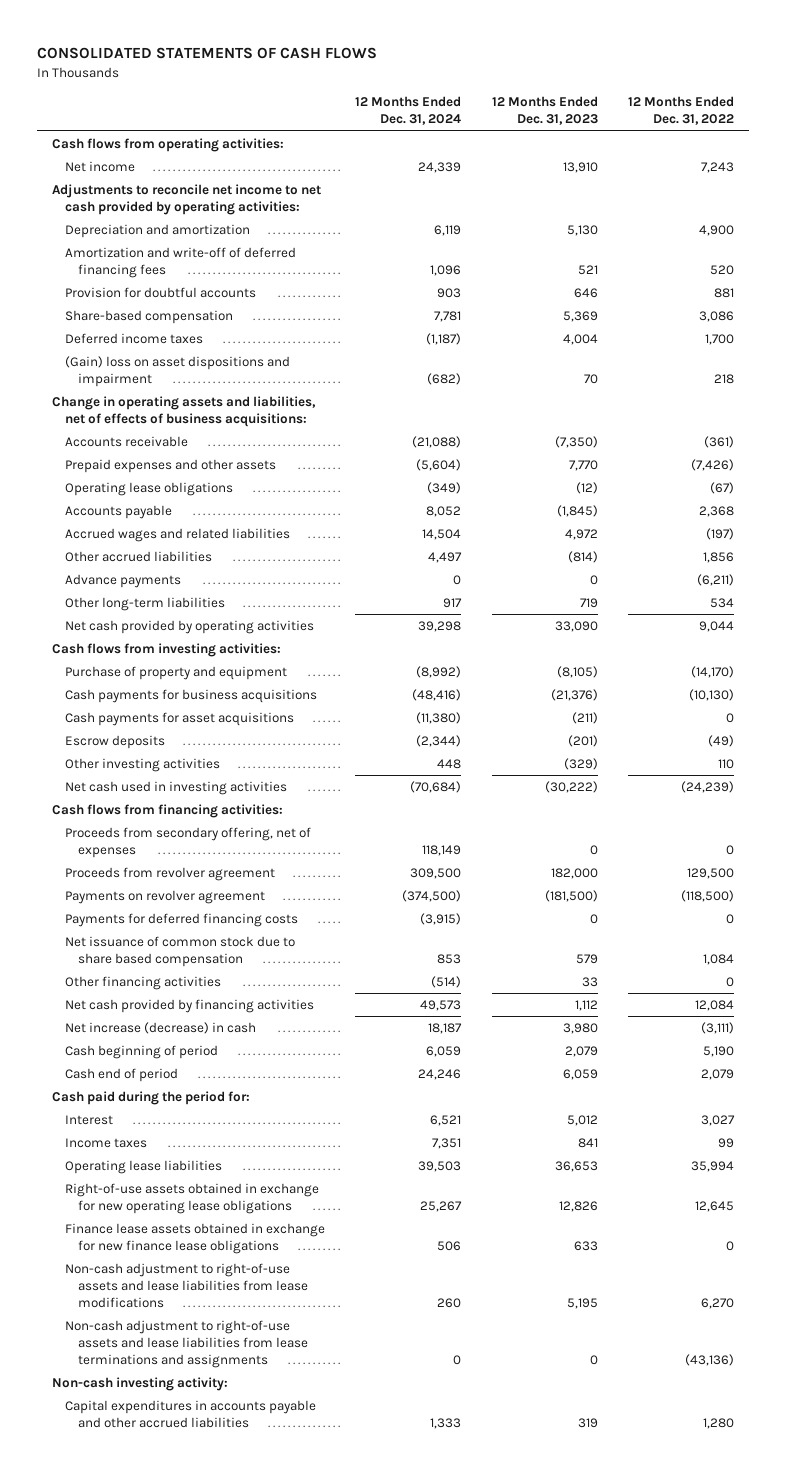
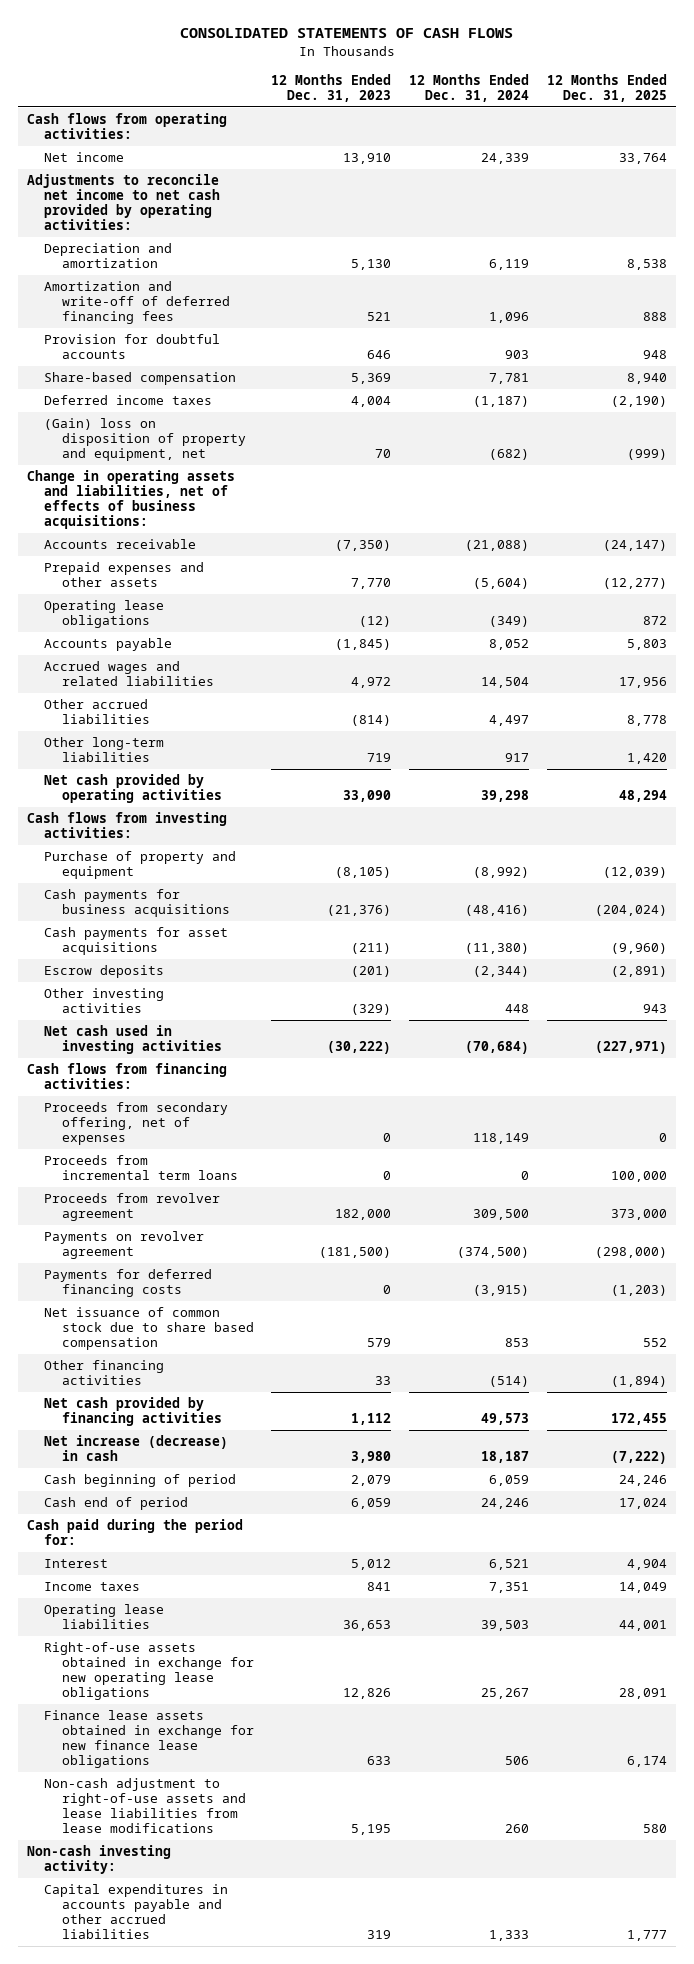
[627,96,734,126] 12 Months Ended Dec. 31, 2022 -> none
none -> [546,73,667,102] 12 Months Ended Dec. 31, 2025
[65,356,291,388] (Gain) loss on asset dispositions and impairment -> [44,418,246,461] (Gain) loss on disposition of property and equipment, net
[65,574,182,589] Advance payments -> none
none -> [44,1155,238,1181] Proceeds from incremental term loans
[65,1320,309,1369] Non-cash adjustment to right-of-use assets and lease liabilities from lease terminations and assignments -> none

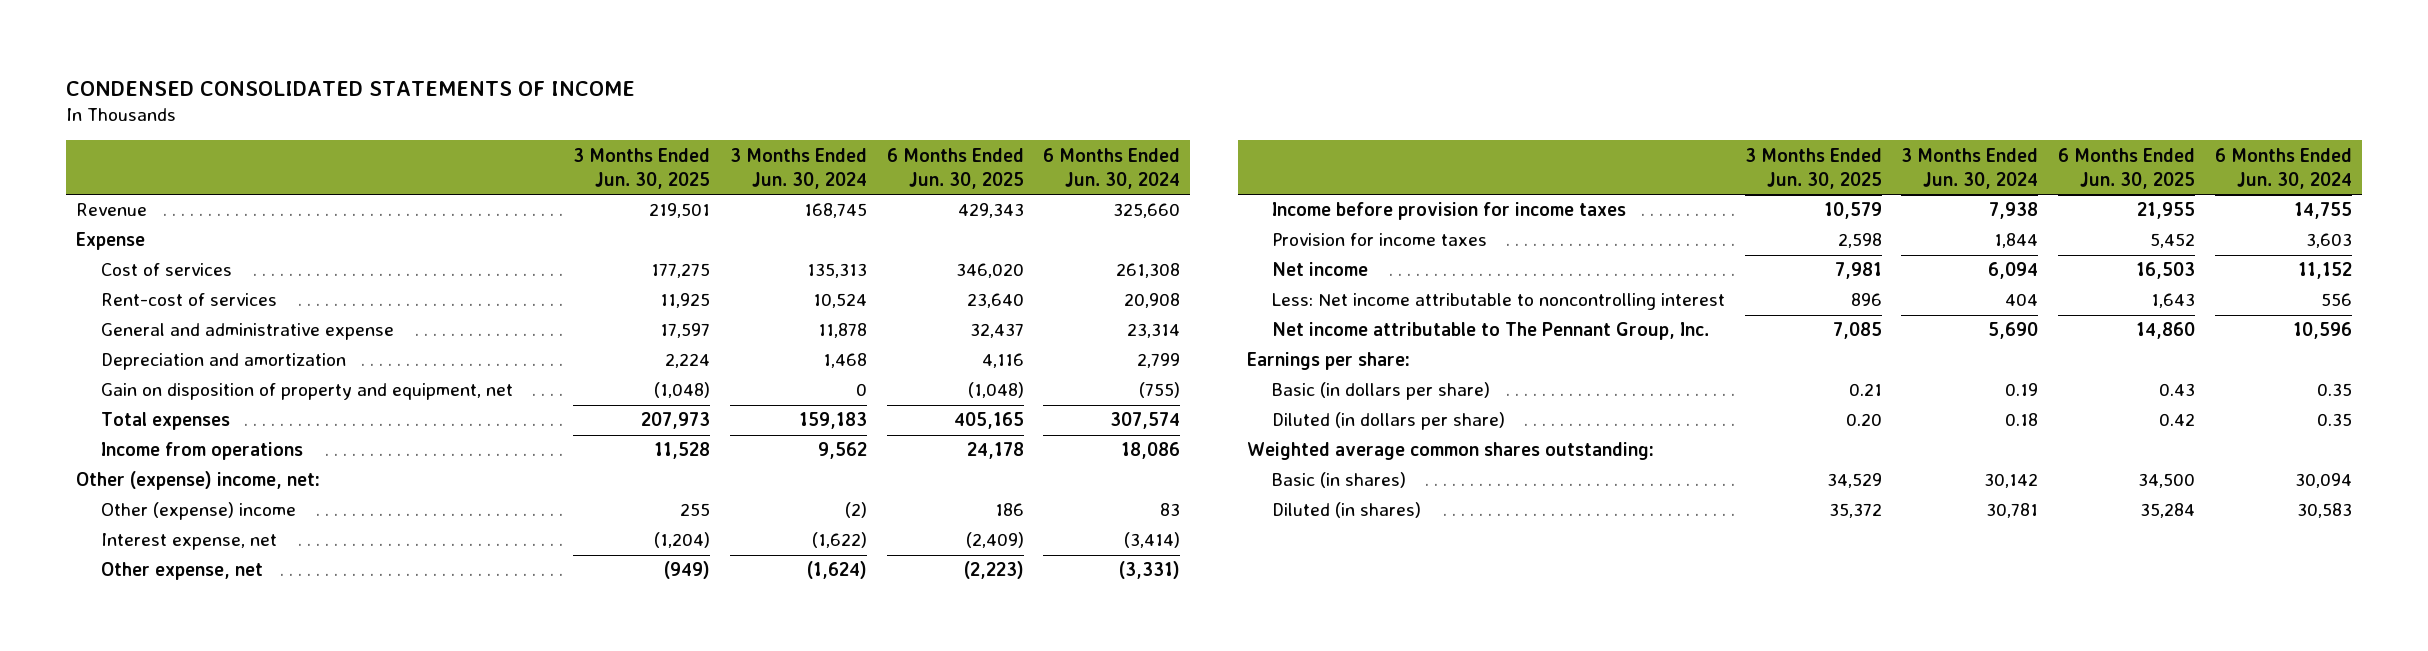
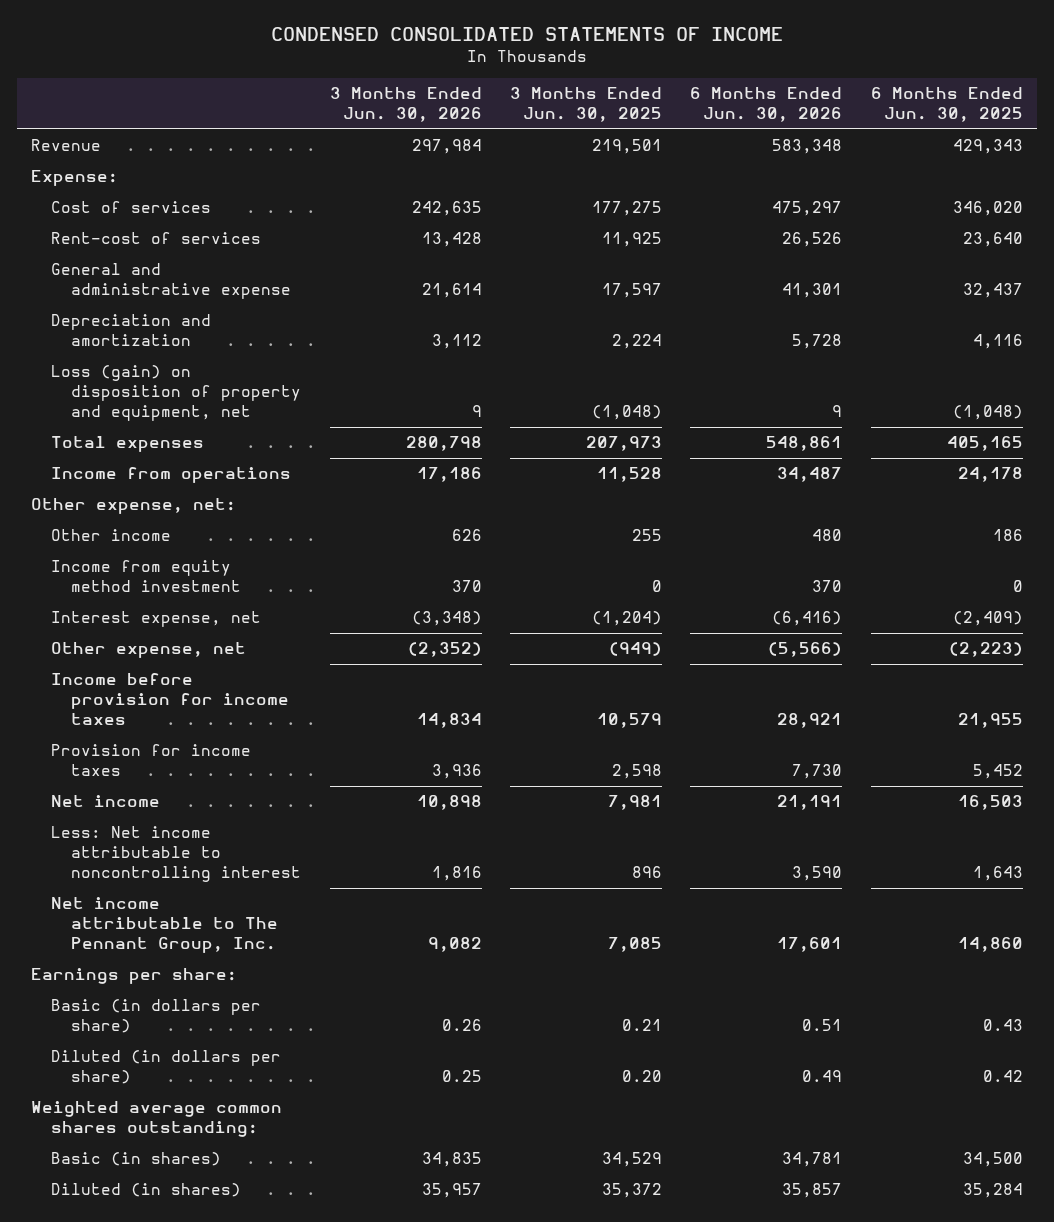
[729,147,867,189] 3 Months Ended Jun. 30, 2024 -> none
[1043,147,1181,189] 6 Months Ended Jun. 30, 2024 -> none
none -> [329,87,482,123] 3 Months Ended Jun. 30, 2026
none -> [690,87,843,123] 6 Months Ended Jun. 30, 2026
[75,232,145,251] Expense -> [31,170,119,187] Expense:
[100,383,513,401] Gain on disposition of property and equipment, net -> [51,365,302,422] Loss (gain) on disposition of property and equipment, net
[75,471,320,491] Other (expense) income, net: -> [31,498,237,515] Other expense, net:
[100,502,296,521] Other (expense) income -> [51,529,172,542] Other income
none -> [51,560,242,593] Income from equity method investment

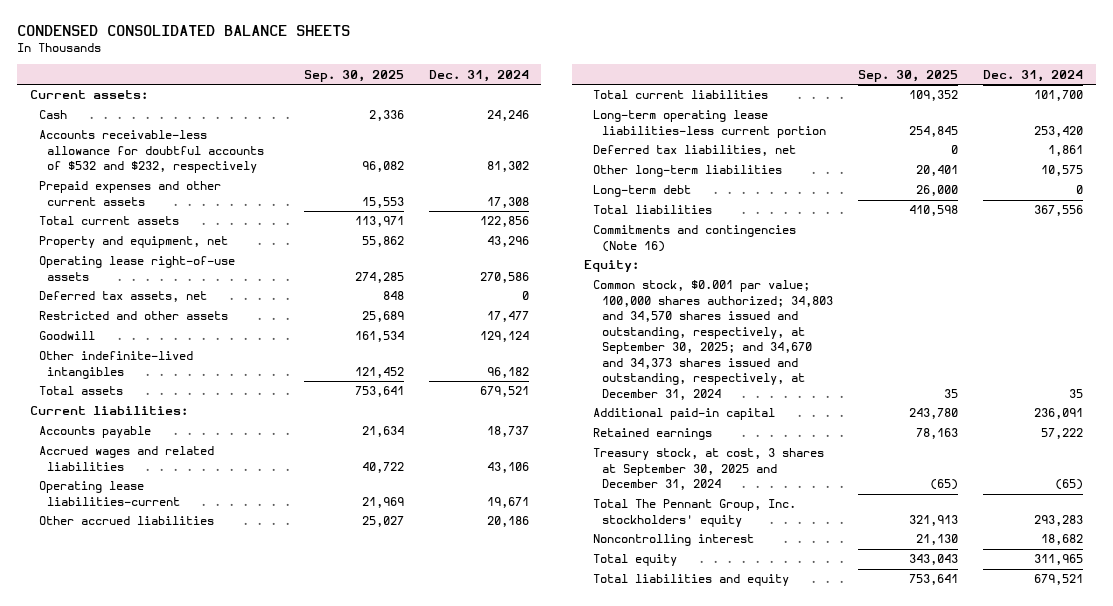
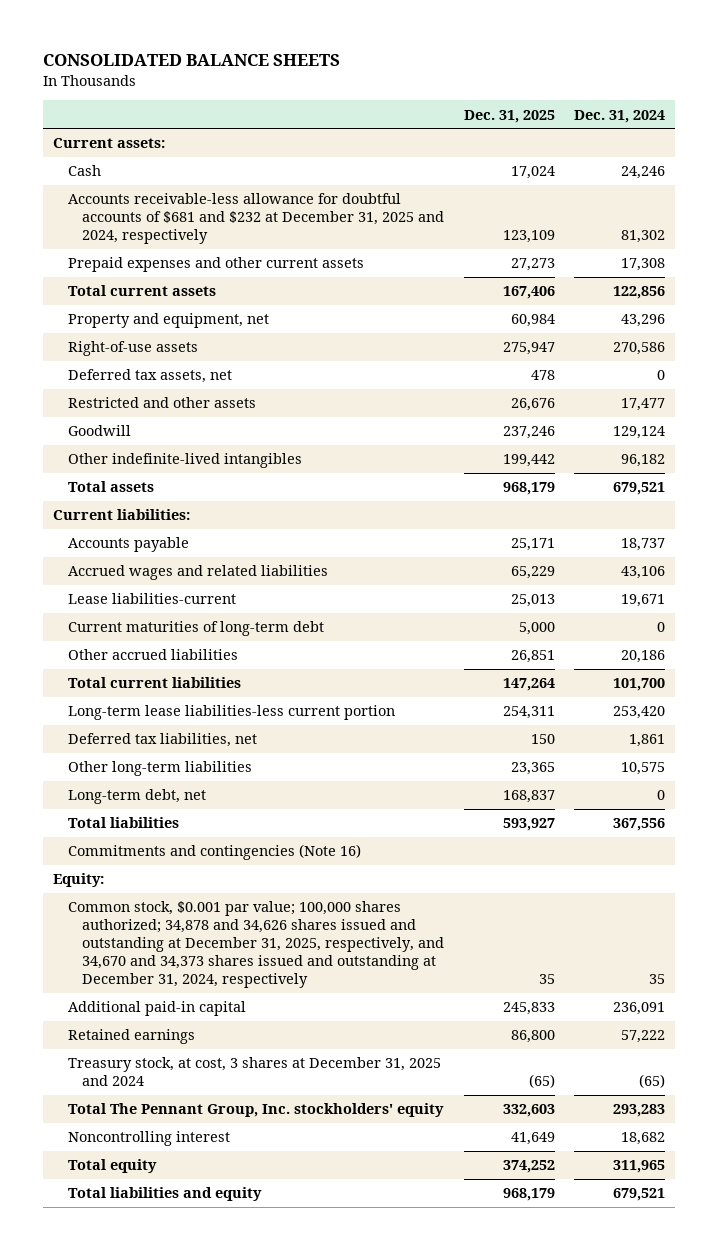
[17,24,351,36] CONDENSED CONSOLIDATED BALANCE SHEETS -> [43,53,341,66] CONSOLIDATED BALANCE SHEETS
[303,69,404,82] Sep. 30, 2025 -> none
none -> [463,109,555,123] Dec. 31, 2025
[38,130,265,174] Accounts receivable-less allowance for doubtful accounts of $532 and $232, respectively -> [67,193,445,245] Accounts receivable-less allowance for doubtful accounts of $681 and $232 at December 31, 2025 and 2024, respectively
[38,256,235,281] Operating lease right-of-use assets -> [67,341,198,357] Right-of-use assets
[38,481,181,506] Operating lease liabilities-current -> [67,593,236,605] Lease liabilities-current
none -> [67,621,324,637] Current maturities of long-term debt
[592,110,826,138] Long-term operating lease liabilities-less current portion -> [67,705,395,721] Long-term lease liabilities-less current portion
[592,185,691,198] Long-term debt -> [67,789,206,805] Long-term debt, net
[592,280,833,400] Common stock, $0.001 par value; 100,000 shares authorized; 34,803 and 34,570 shares issued and outstanding, respectively, at September 30, 2025; and 34,670 and 34,373 shares issued and outstanding, respectively, at December 31, 2024 -> [67,901,445,989] Common stock, $0.001 par value; 100,000 shares authorized; 34,878 and 34,626 shares issued and outstanding at December 31, 2025, respectively, and 34,670 and 34,373 shares issued and outstanding at December 31, 2024, respectively
[592,448,824,491] Treasury stock, at cost, 3 shares at September 30, 2025 and December 31, 2024 -> [67,1057,441,1087] Treasury stock, at cost, 3 shares at December 31, 2025 and 2024

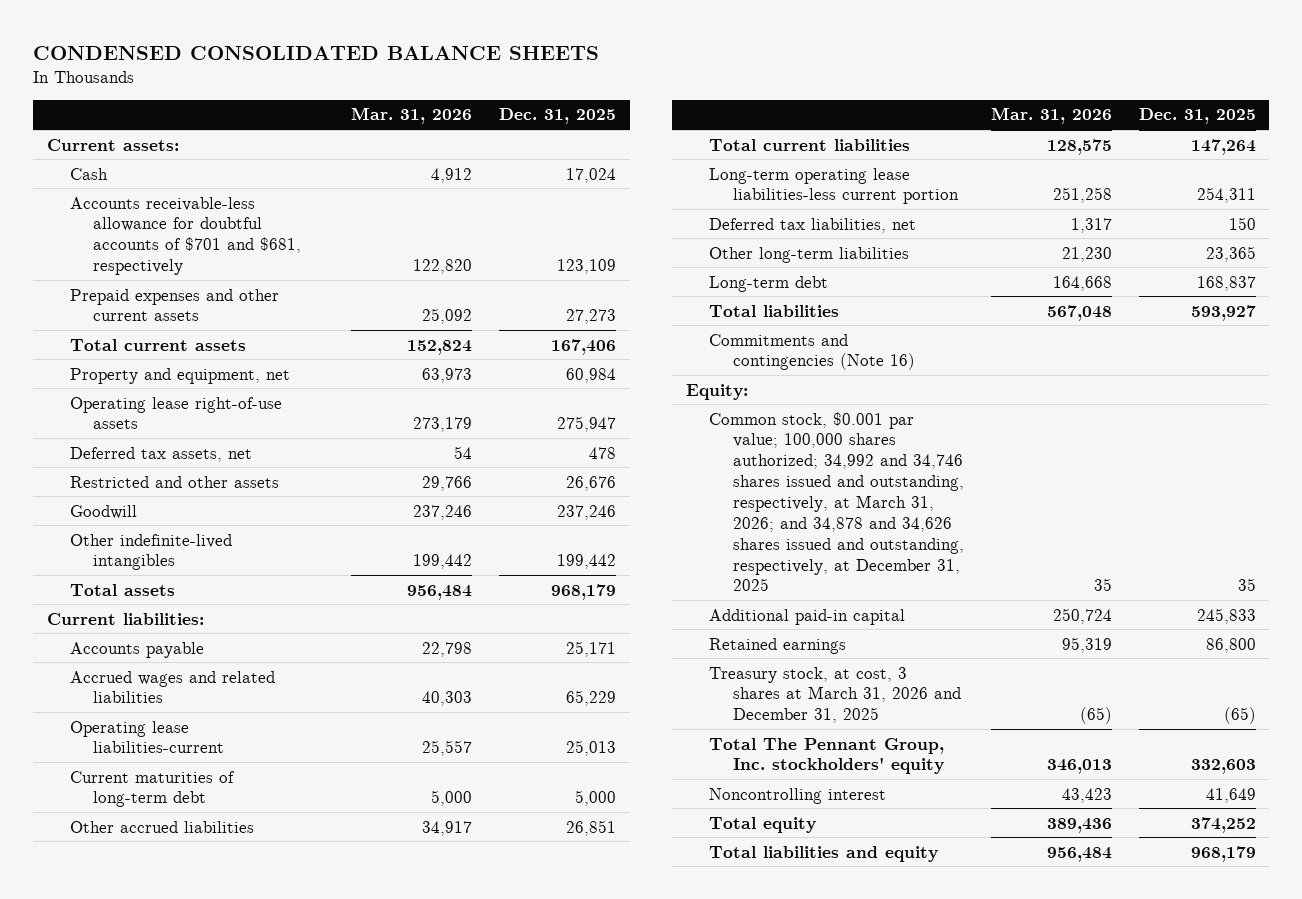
[43,53,341,66] CONSOLIDATED BALANCE SHEETS -> [33,45,600,60] CONDENSED CONSOLIDATED BALANCE SHEETS
[573,109,665,123] Dec. 31, 2024 -> none
none -> [351,107,473,125] Mar. 31, 2026
[67,193,445,245] Accounts receivable-less allowance for doubtful accounts of $681 and $232 at December 31, 2025 and 2024, respectively -> [69,196,302,276] Accounts receivable-less allowance for doubtful accounts of $701 and $681, respectively
[67,341,198,357] Right-of-use assets -> [69,396,282,430] Operating lease right-of-use assets
[67,593,236,605] Lease liabilities-current -> [69,720,225,754] Operating lease liabilities-current
[67,705,395,721] Long-term lease liabilities-less current portion -> [709,167,959,205] Long-term operating lease liabilities-less current portion
[67,789,206,805] Long-term debt, net -> [709,275,829,292] Long-term debt
[67,901,445,989] Common stock, $0.001 par value; 100,000 shares authorized; 34,878 and 34,626 shares issued and outstanding at December 31, 2025, respectively, and 34,670 and 34,373 shares issued and outstanding at December 31, 2024, respectively -> [709,411,964,592] Common stock, $0.001 par value; 100,000 shares authorized; 34,992 and 34,746 shares issued and outstanding, respectively, at March 31, 2026; and 34,878 and 34,626 shares issued and outstanding, respectively, at December 31, 2025
[67,1057,441,1087] Treasury stock, at cost, 3 shares at December 31, 2025 and 2024 -> [709,666,961,724] Treasury stock, at cost, 3 shares at March 31, 2026 and December 31, 2025

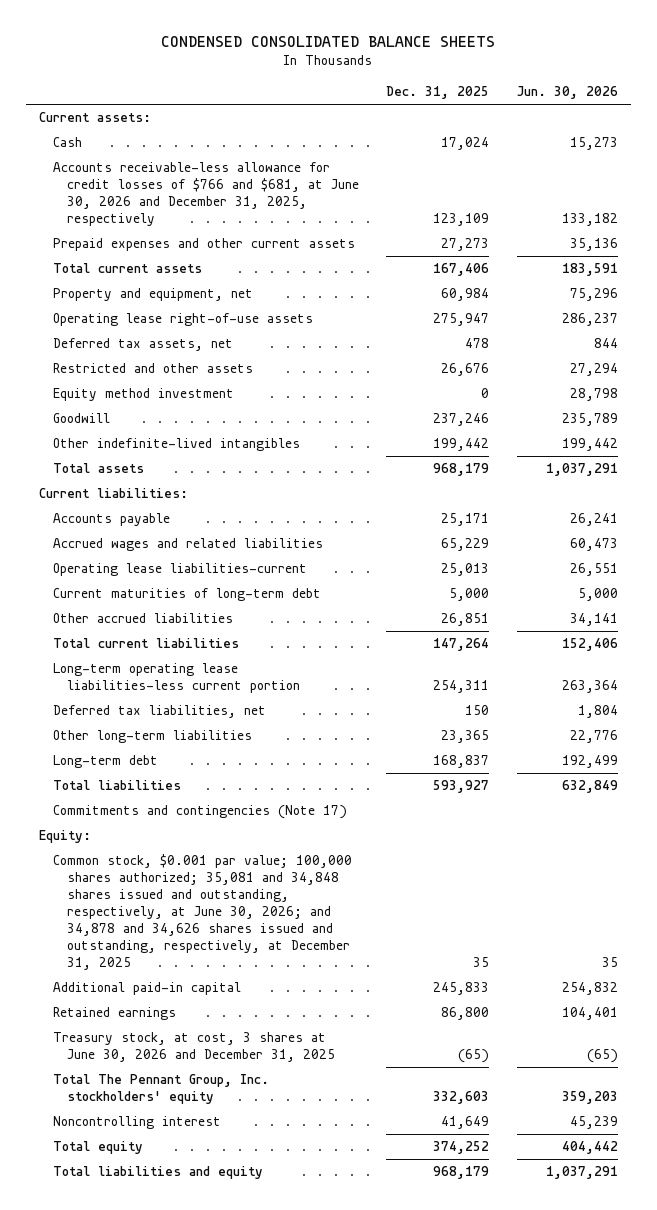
[351,107,473,125] Mar. 31, 2026 -> none
none -> [516,85,618,99] Jun. 30, 2026
[69,196,302,276] Accounts receivable-less allowance for doubtful accounts of $701 and $681, respectively -> [52,162,359,227] Accounts receivable-less allowance for credit losses of $766 and $681, at June 30, 2026 and December 31, 2025, respectively
none -> [52,388,234,402] Equity method investment
[709,333,915,371] Commitments and contingencies (Note 16) -> [52,805,347,820] Commitments and contingencies (Note 17)
[709,411,964,592] Common stock, $0.001 par value; 100,000 shares authorized; 34,992 and 34,746 shares issued and outstanding, respectively, at March 31, 2026; and 34,878 and 34,626 shares issued and outstanding, respectively, at December 31, 2025 -> [52,854,352,971] Common stock, $0.001 par value; 100,000 shares authorized; 35,081 and 34,848 shares issued and outstanding, respectively, at June 30, 2026; and 34,878 and 34,626 shares issued and outstanding, respectively, at December 31, 2025
[709,666,961,724] Treasury stock, at cost, 3 shares at March 31, 2026 and December 31, 2025 -> [52,1032,335,1063] Treasury stock, at cost, 3 shares at June 30, 2026 and December 31, 2025

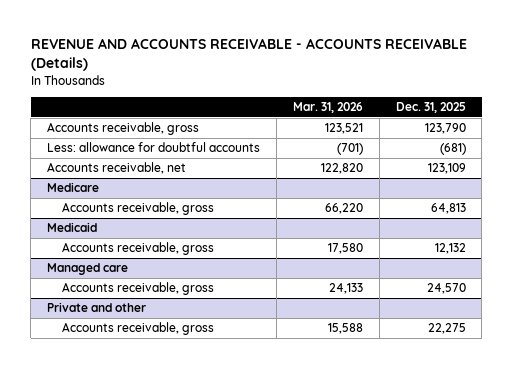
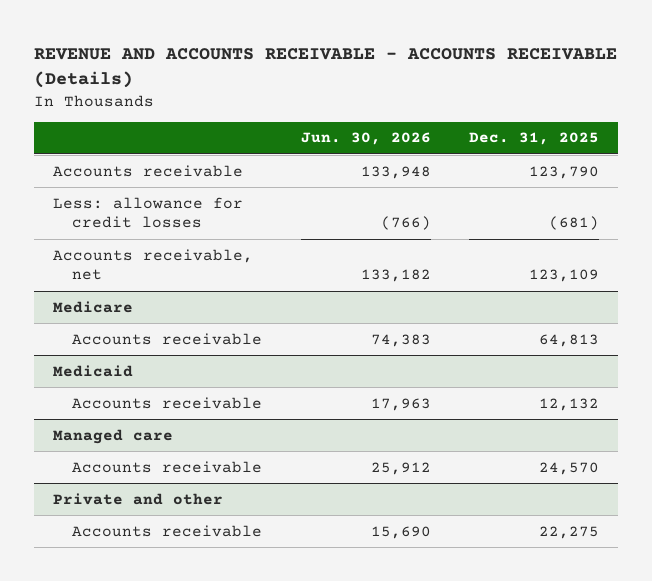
[292,102,363,114] Mar. 31, 2026 -> none
none -> [300,132,431,146] Jun. 30, 2026
[46,122,199,136] Accounts receivable, gross -> [53,164,244,177] Accounts receivable
[46,142,260,153] Less: allowance for doubtful accounts -> [53,196,244,229] Less: allowance for credit losses
[62,202,215,216] Accounts receivable, gross -> [72,332,263,345] Accounts receivable
[62,242,215,256] Accounts receivable, gross -> [72,396,263,409] Accounts receivable
[62,282,215,296] Accounts receivable, gross -> [72,460,263,473] Accounts receivable
[62,322,215,336] Accounts receivable, gross -> [72,524,263,537] Accounts receivable

